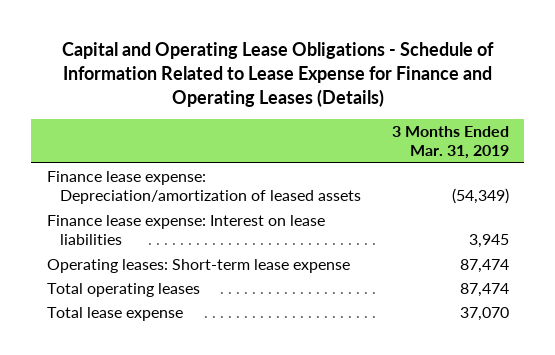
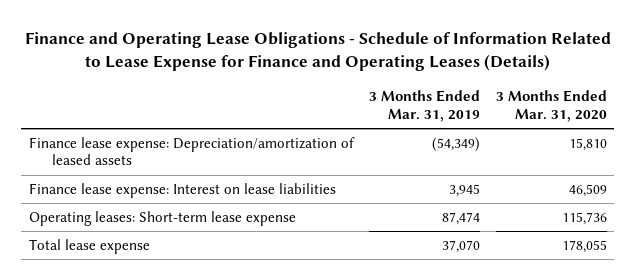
[61,41,494,107] Capital and Operating Lease Obligations - Schedule of Information Related to Lease Expense for Finance and Operating Leases (Details) -> [24,32,611,72] Finance and Operating Lease Obligations - Schedule of Information Related to Lease Expense for Finance and Operating Leases (Details)
none -> [495,90,607,122] 3 Months Ended Mar. 31, 2020
[46,282,200,297] Total operating leases -> none

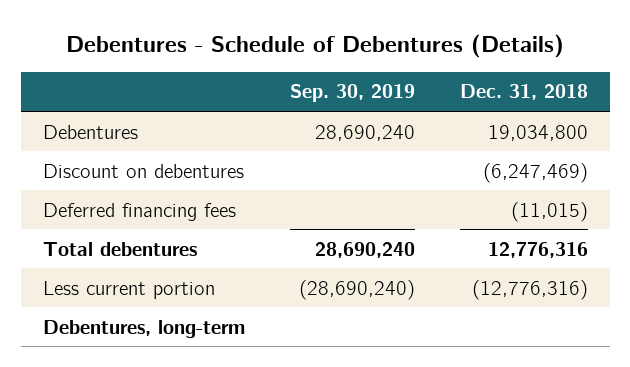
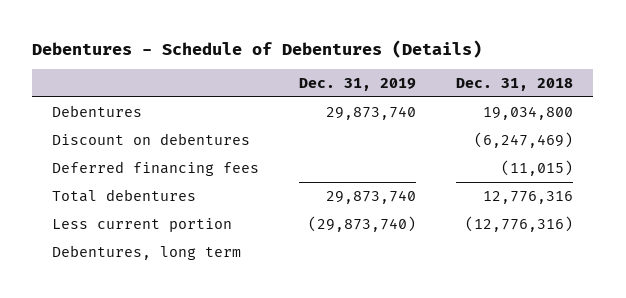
[289,84,415,103] Sep. 30, 2019 -> none
none -> [299,78,417,92] Dec. 31, 2019
[42,319,245,338] Debentures, long-term -> [52,244,242,260] Debentures, long term

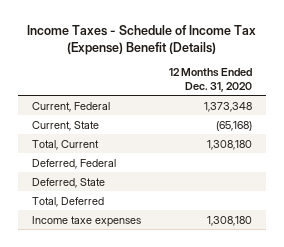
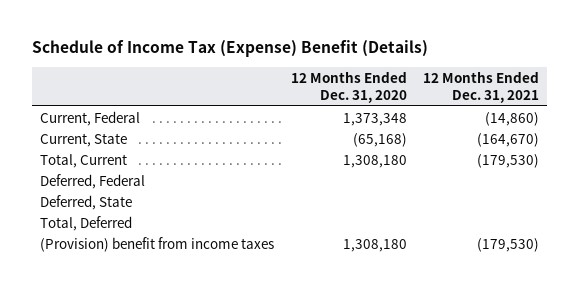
[26,24,256,55] Income Taxes - Schedule of Income Tax (Expense) Benefit (Details) -> [32,40,429,58] Schedule of Income Tax (Expense) Benefit (Details)
none -> [422,70,539,104] 12 Months Ended Dec. 31, 2021
[31,215,141,227] Income taxe expenses -> [40,236,275,252] (Provision) benefit from income taxes

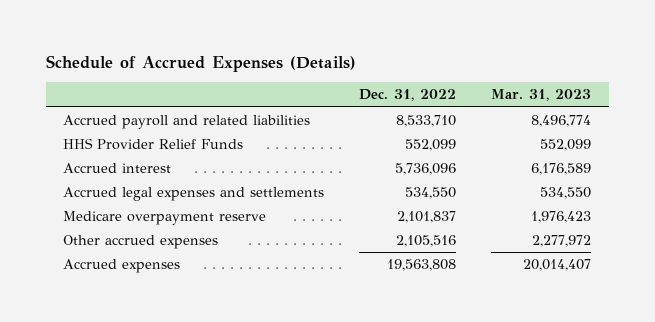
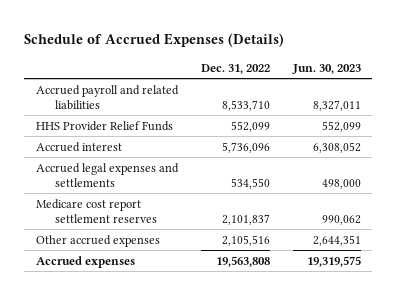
[491,89,592,102] Mar. 31, 2023 -> none
none -> [291,63,361,74] Jun. 30, 2023
[63,211,267,226] Medicare overpayment reserve -> [35,198,157,223] Medicare cost report settlement reserves

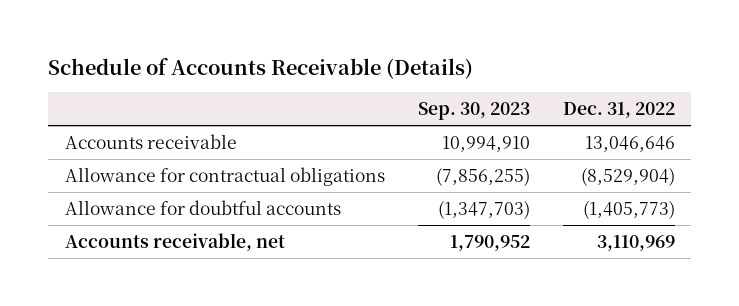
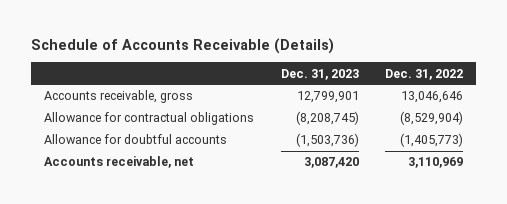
[417,102,530,121] Sep. 30, 2023 -> none
none -> [280,68,359,80] Dec. 31, 2023
[64,133,237,149] Accounts receivable -> [43,90,193,104] Accounts receivable, gross

